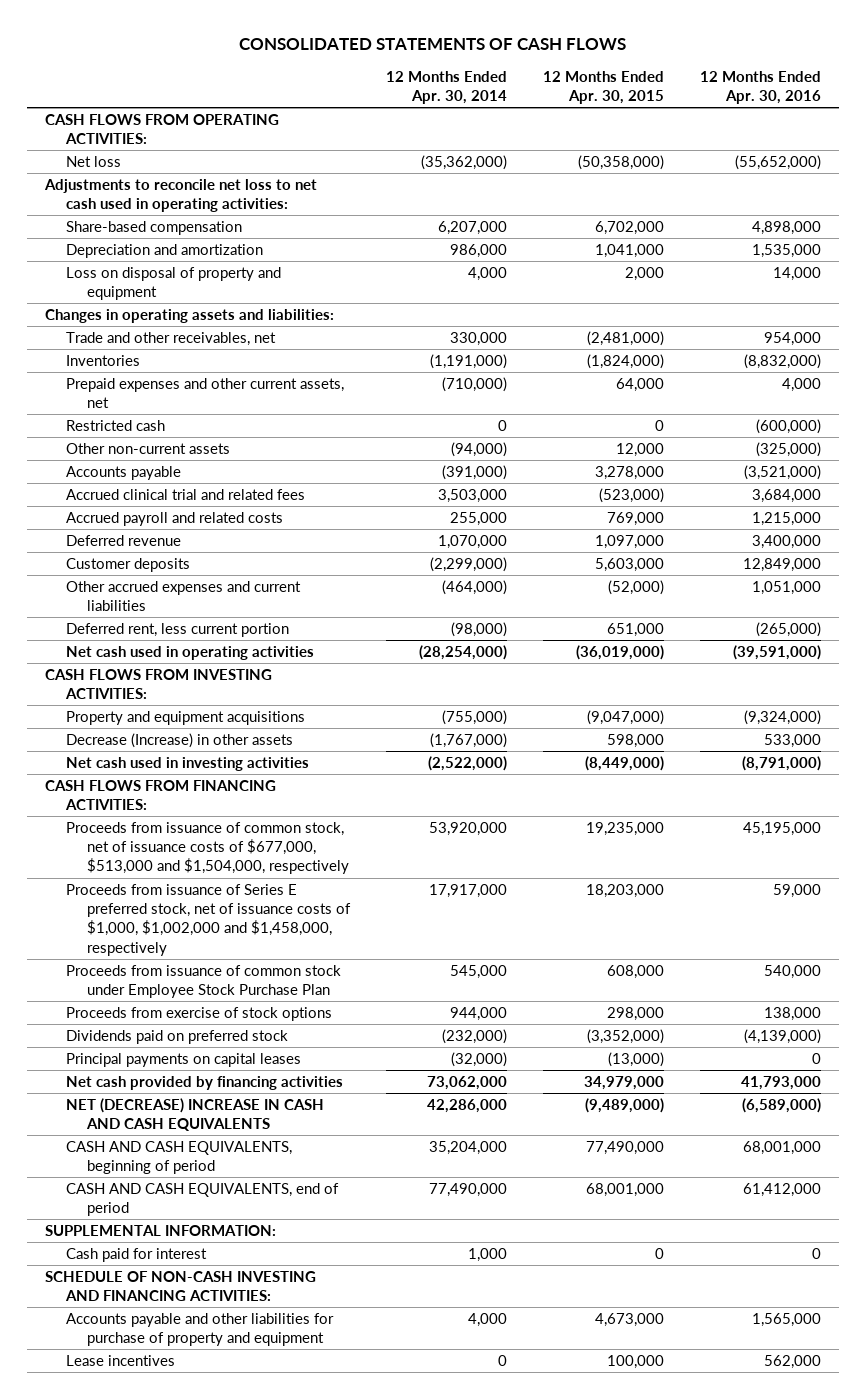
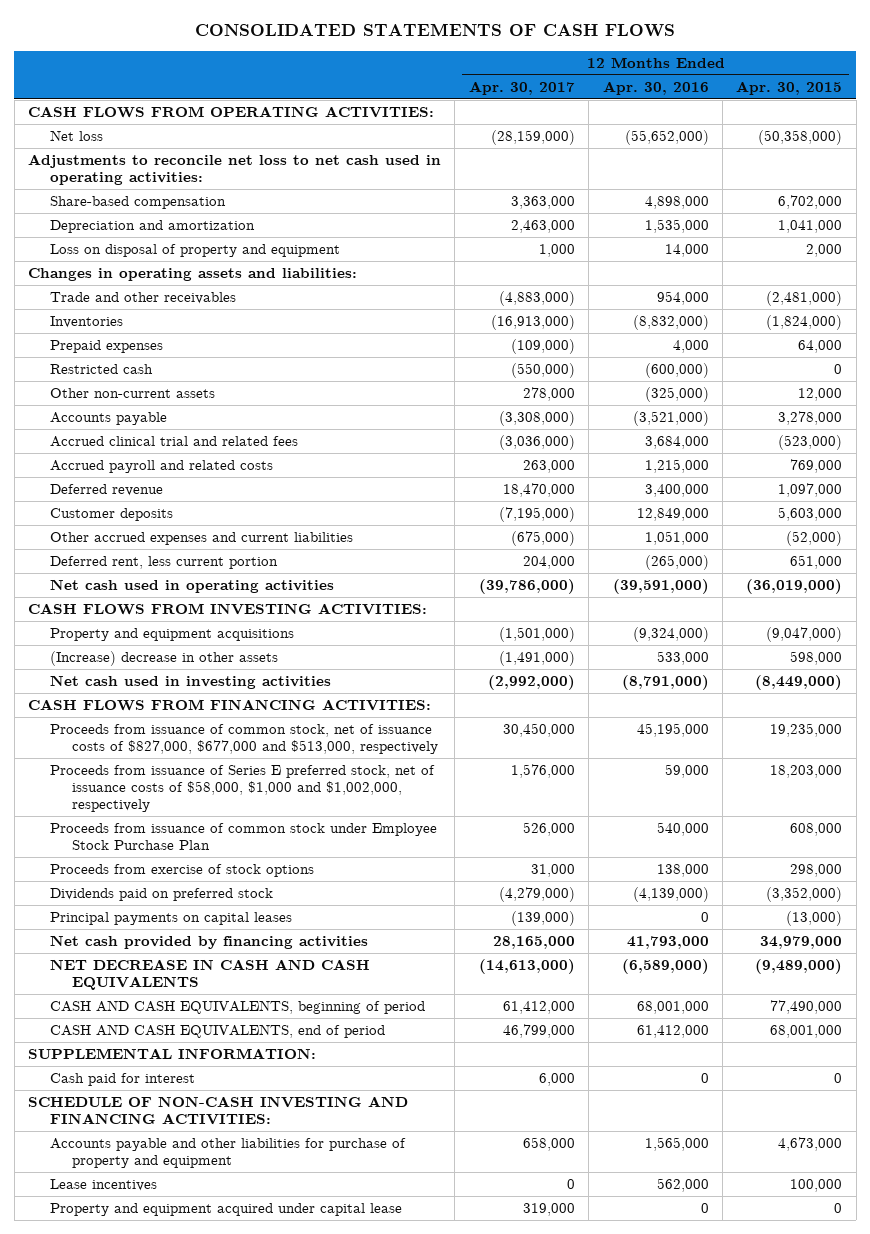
[385,70,507,104] 12 Months Ended Apr. 30, 2014 -> none
none -> [468,80,575,95] Apr. 30, 2017
[65,331,276,346] Trade and other receivables, net -> [50,291,237,304] Trade and other receivables
[65,377,344,409] Prepaid expenses and other current assets, net -> [50,339,164,353] Prepaid expenses
[65,732,293,748] Decrease (Increase) in other assets -> [50,650,279,666] (Increase) decrease in other assets
[65,821,349,875] Proceeds from issuance of common stock, net of issuance costs of $677,000, $513,000 and $1,504,000, respectively -> [50,723,439,754] Proceeds from issuance of common stock, net of issuance costs of $827,000, $677,000 and $513,000, respectively
[65,883,351,956] Proceeds from issuance of Series E preferred stock, net of issuance costs of $1,000, $1,002,000 and $1,458,000, respectively -> [50,764,436,812] Proceeds from issuance of Series E preferred stock, net of issuance costs of $58,000, $1,000 and $1,002,000, respectively
[65,1097,324,1132] NET (DECREASE) INCREASE IN CASH AND CASH EQUIVALENTS -> [50,958,371,990] NET DECREASE IN CASH AND CASH EQUIVALENTS
none -> [50,1202,403,1216] Property and equipment acquired under capital lease

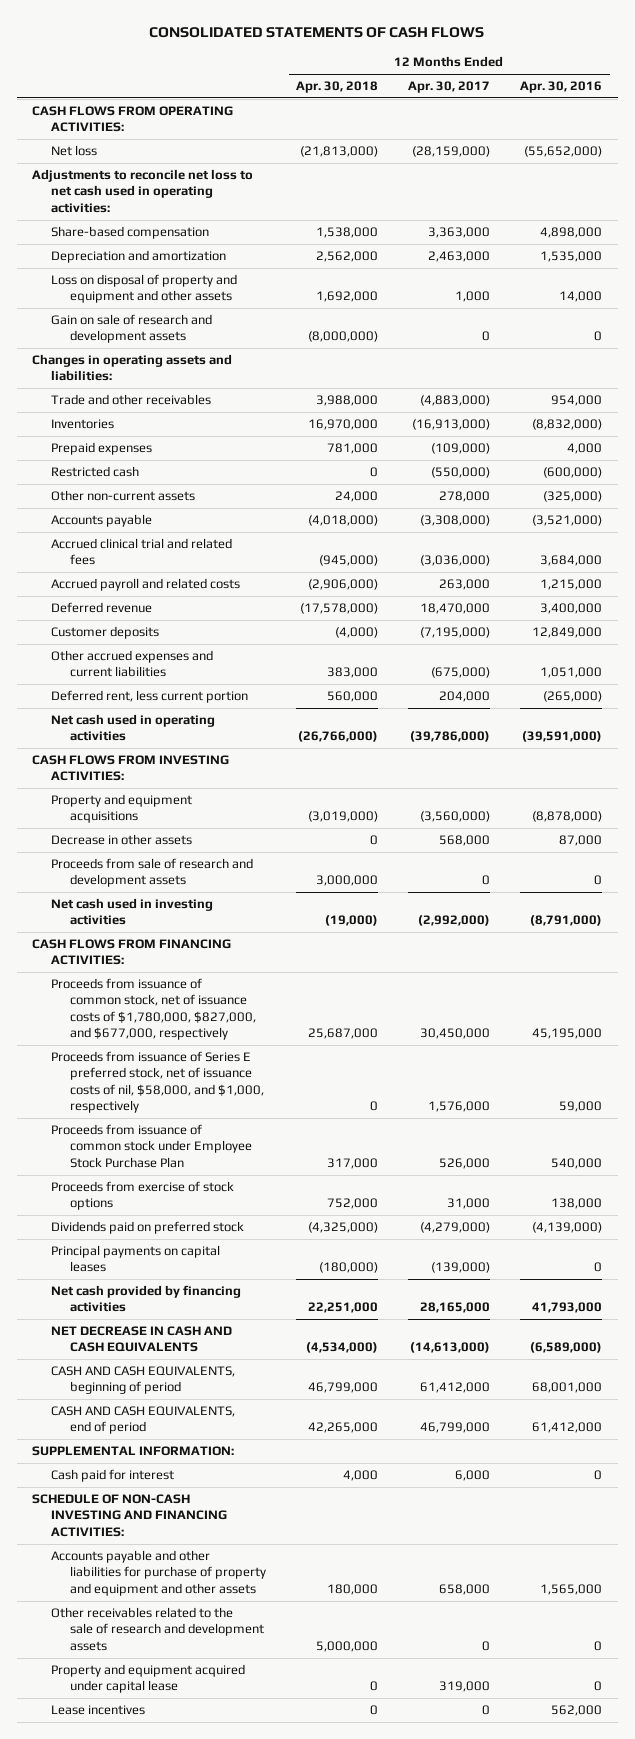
[736,80,843,95] Apr. 30, 2015 -> none
none -> [296,81,379,94] Apr. 30, 2018
[50,243,341,257] Loss on disposal of property and equipment -> [51,274,238,304] Loss on disposal of property and equipment and other assets
none -> [51,314,213,344] Gain on sale of research and development assets
[498,626,575,642] (1,501,000) -> [420,811,491,823] (3,560,000)
[632,626,709,642] (9,324,000) -> [532,811,603,823] (8,878,000)
[50,650,279,666] (Increase) decrease in other assets -> [51,834,193,846] Decrease in other assets
[498,650,575,666] (1,491,000) -> [439,835,491,847] 568,000
[656,650,709,665] 533,000 -> [559,835,603,847] 87,000
none -> [51,858,254,888] Proceeds from sale of research and development assets
[50,723,439,754] Proceeds from issuance of common stock, net of issuance costs of $827,000, $677,000 and $513,000, respectively -> [51,978,257,1041] Proceeds from issuance of common stock, net of issuance costs of $1,780,000, $827,000, and $677,000, respectively
[50,764,436,812] Proceeds from issuance of Series E preferred stock, net of issuance costs of $58,000, $1,000 and $1,002,000, respectively -> [51,1051,265,1114] Proceeds from issuance of Series E preferred stock, net of issuance costs of nil, $58,000, and $1,000, respectively
[50,1137,407,1168] Accounts payable and other liabilities for purchase of property and equipment -> [51,1550,267,1596] Accounts payable and other liabilities for purchase of property and equipment and other assets
none -> [51,1607,265,1651] Other receivables related to the sale of research and development assets
[50,1178,158,1191] Lease incentives -> [51,1705,146,1716] Lease incentives

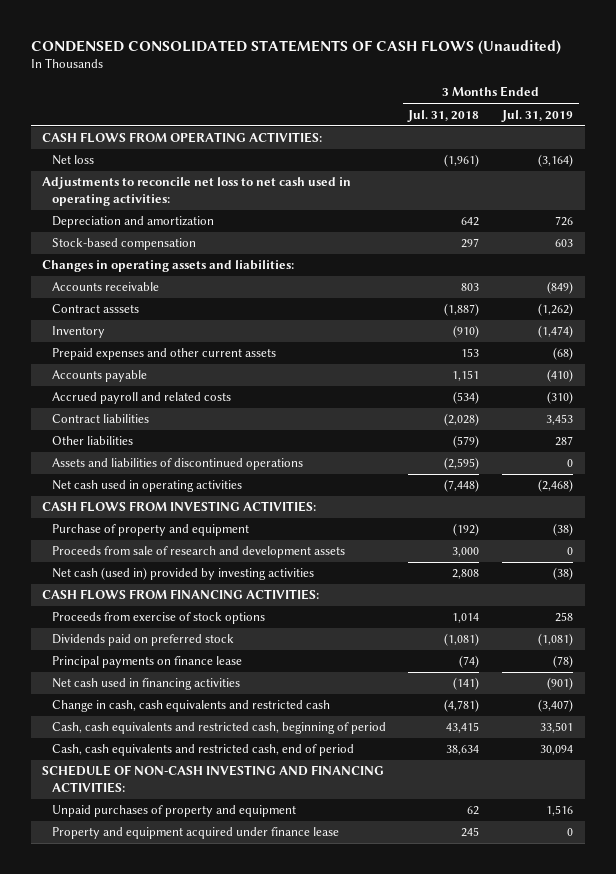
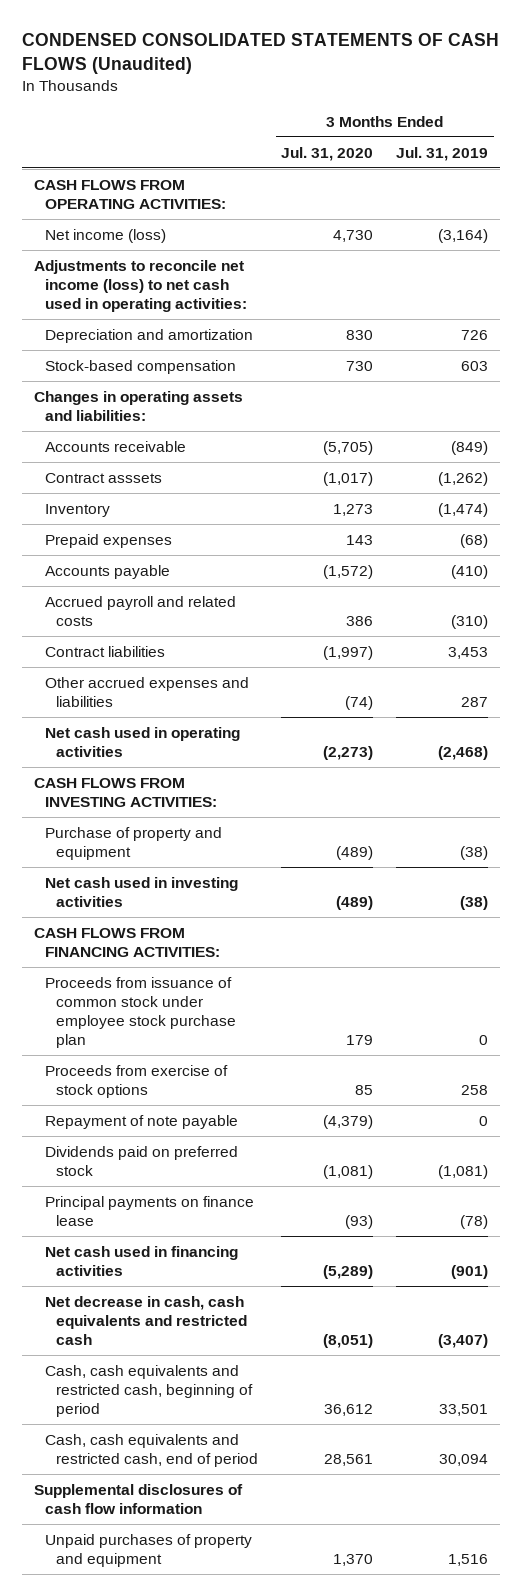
[407,109,480,122] Jul. 31, 2018 -> none
none -> [281,146,374,161] Jul. 31, 2020
[51,155,94,166] Net loss -> [45,228,167,243] Net income (loss)
[42,177,352,206] Adjustments to reconcile net loss to net cash used in operating activities: -> [33,259,248,312] Adjustments to reconcile net income (loss) to net cash used in operating activities:
[51,348,276,361] Prepaid expenses and other current assets -> [45,533,173,548] Prepaid expenses
[51,458,303,471] Assets and liabilities of discontinued operations -> none
[51,436,133,446] Other liabilities -> [45,676,250,707] Other accrued expenses and liabilities
[51,546,345,559] Proceeds from sale of research and development assets -> none
[51,567,314,581] Net cash (used in) provided by investing activities -> [45,876,239,907] Net cash used in investing activities
none -> [45,976,237,1048] Proceeds from issuance of common stock under employee stock purchase plan
none -> [45,1114,239,1129] Repayment of note payable
[51,700,330,713] Change in cash, cash equivalents and restricted cash -> [45,1295,248,1345] Net decrease in cash, cash equivalents and restricted cash
[42,765,385,793] SCHEDULE OF NON-CASH INVESTING AND FINANCING ACTIVITIES: -> none
none -> [33,1483,243,1514] Supplemental disclosures of cash flow information
[51,827,339,840] Property and equipment acquired under finance lease -> none

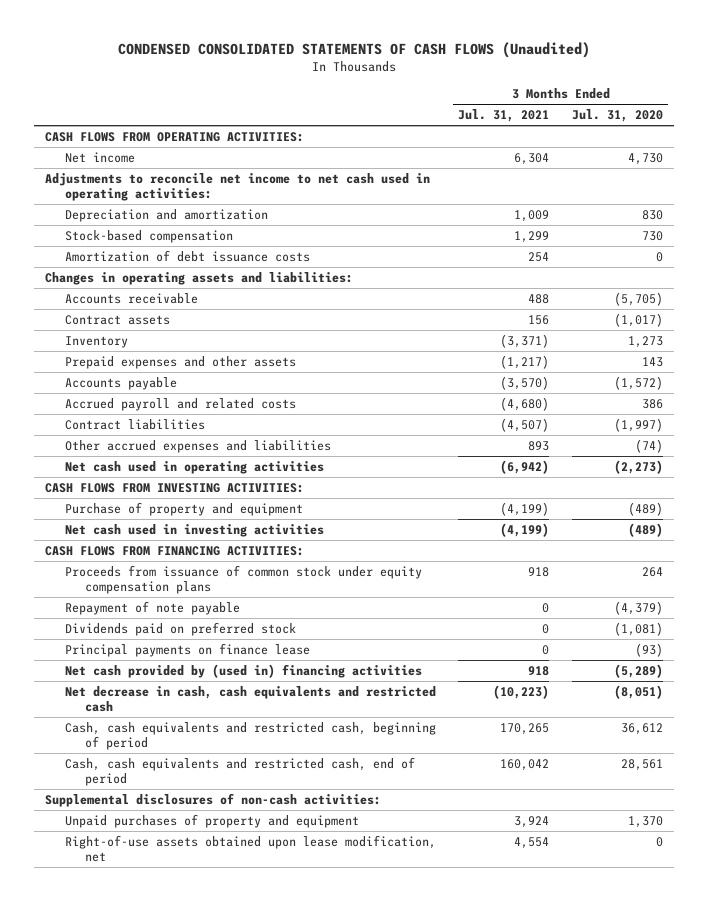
[396,146,489,161] Jul. 31, 2019 -> none
none -> [458,109,550,123] Jul. 31, 2021
[45,228,167,243] Net income (loss) -> [64,151,135,163] Net income
[33,259,248,312] Adjustments to reconcile net income (loss) to net cash used in operating activities: -> [45,172,431,201] Adjustments to reconcile net income to net cash used in operating activities:
none -> [64,249,310,262] Amortization of debt issuance costs
[45,472,163,483] Contract asssets -> [64,314,170,325] Contract assets
[45,533,173,548] Prepaid expenses -> [64,355,296,369] Prepaid expenses and other assets
[45,1064,229,1098] Proceeds from exercise of stock options -> none
[45,976,237,1048] Proceeds from issuance of common stock under employee stock purchase plan -> [64,564,422,594] Proceeds from issuance of common stock under equity compensation plans
[346,1034,374,1045] 179 -> [641,566,663,577] 264
[45,1245,239,1276] Net cash used in financing activities -> [64,663,422,678] Net cash provided by (used in) financing activities
[33,1483,243,1514] Supplemental disclosures of cash flow information -> [45,792,382,807] Supplemental disclosures of non-cash activities:
none -> [64,834,436,862] Right-of-use assets obtained upon lease modification, net

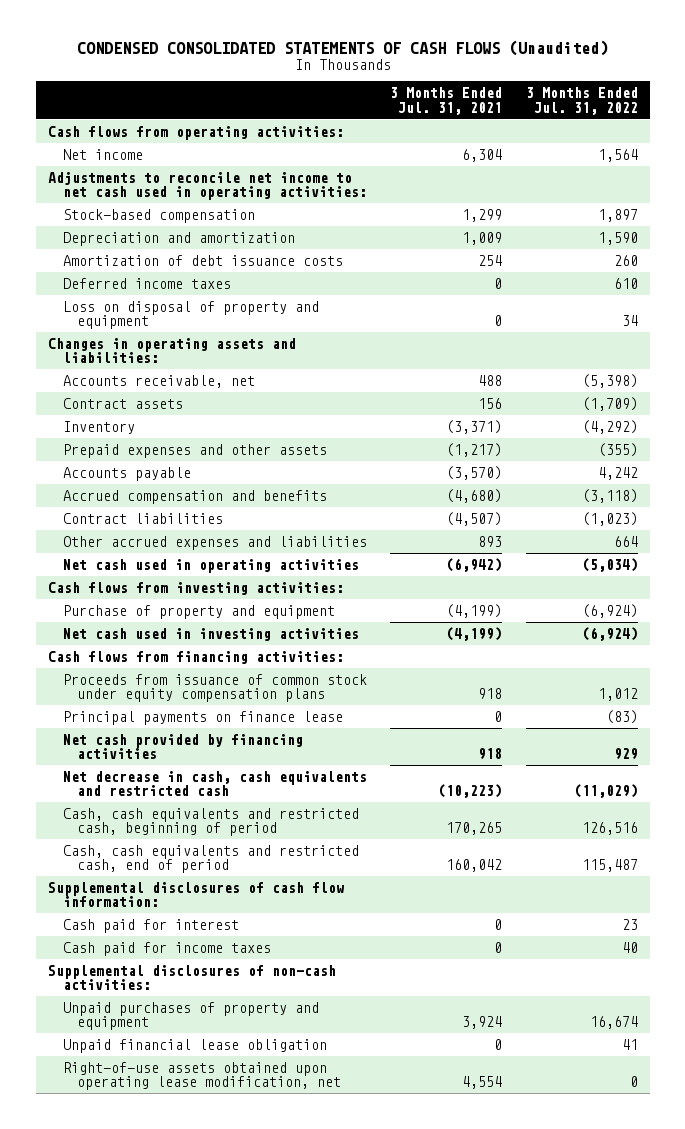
[571,109,663,123] Jul. 31, 2020 -> none
none -> [525,86,638,115] 3 Months Ended Jul. 31, 2022
[45,131,305,142] CASH FLOWS FROM OPERATING ACTIVITIES: -> [47,125,344,140] Cash flows from operating activities:
[64,208,268,222] Depreciation and amortization -> [62,231,295,246] Depreciation and amortization
none -> [62,277,231,289] Deferred income taxes
none -> [62,300,319,330] Loss on disposal of property and equipment
[64,292,198,304] Accounts receivable -> [62,374,255,388] Accounts receivable, net
[64,397,296,411] Accrued payroll and related costs -> [62,489,327,504] Accrued compensation and benefits
[45,482,305,493] CASH FLOWS FROM INVESTING ACTIVITIES: -> [47,581,344,595] Cash flows from investing activities:
[45,545,305,556] CASH FLOWS FROM FINANCING ACTIVITIES: -> [47,650,344,664] Cash flows from financing activities:
[64,600,240,615] Repayment of note payable -> none
[64,621,296,636] Dividends paid on preferred stock -> none
[64,663,422,678] Net cash provided by (used in) financing activities -> [62,733,303,760] Net cash provided by financing activities
none -> [47,881,344,908] Supplemental disclosures of cash flow information:
none -> [62,918,239,933] Cash paid for interest
none -> [62,941,271,956] Cash paid for income taxes
none -> [62,1038,327,1053] Unpaid financial lease obligation
[64,834,436,862] Right-of-use assets obtained upon lease modification, net -> [62,1061,342,1091] Right-of-use assets obtained upon operating lease modification, net

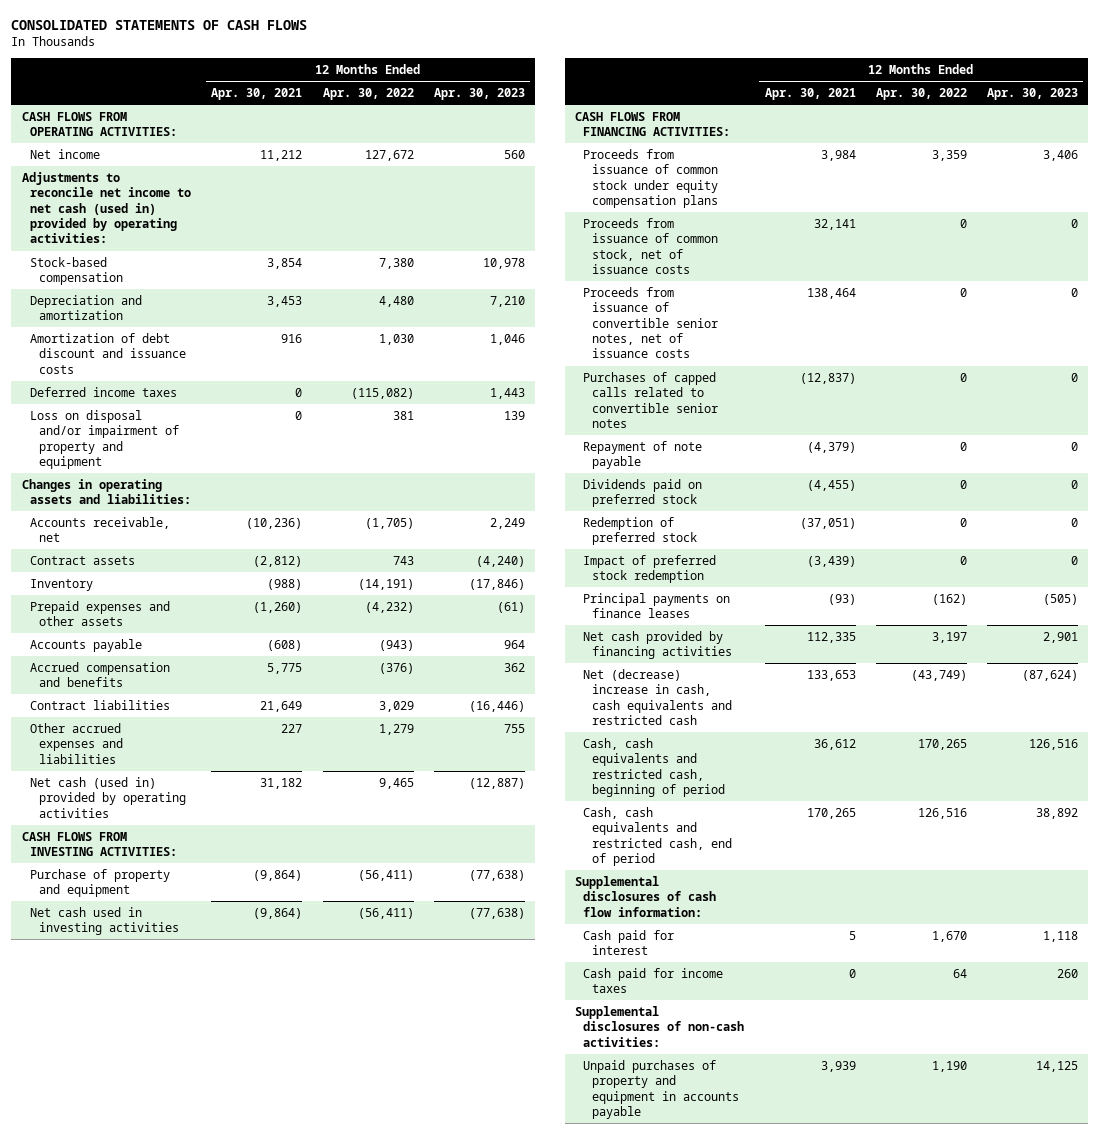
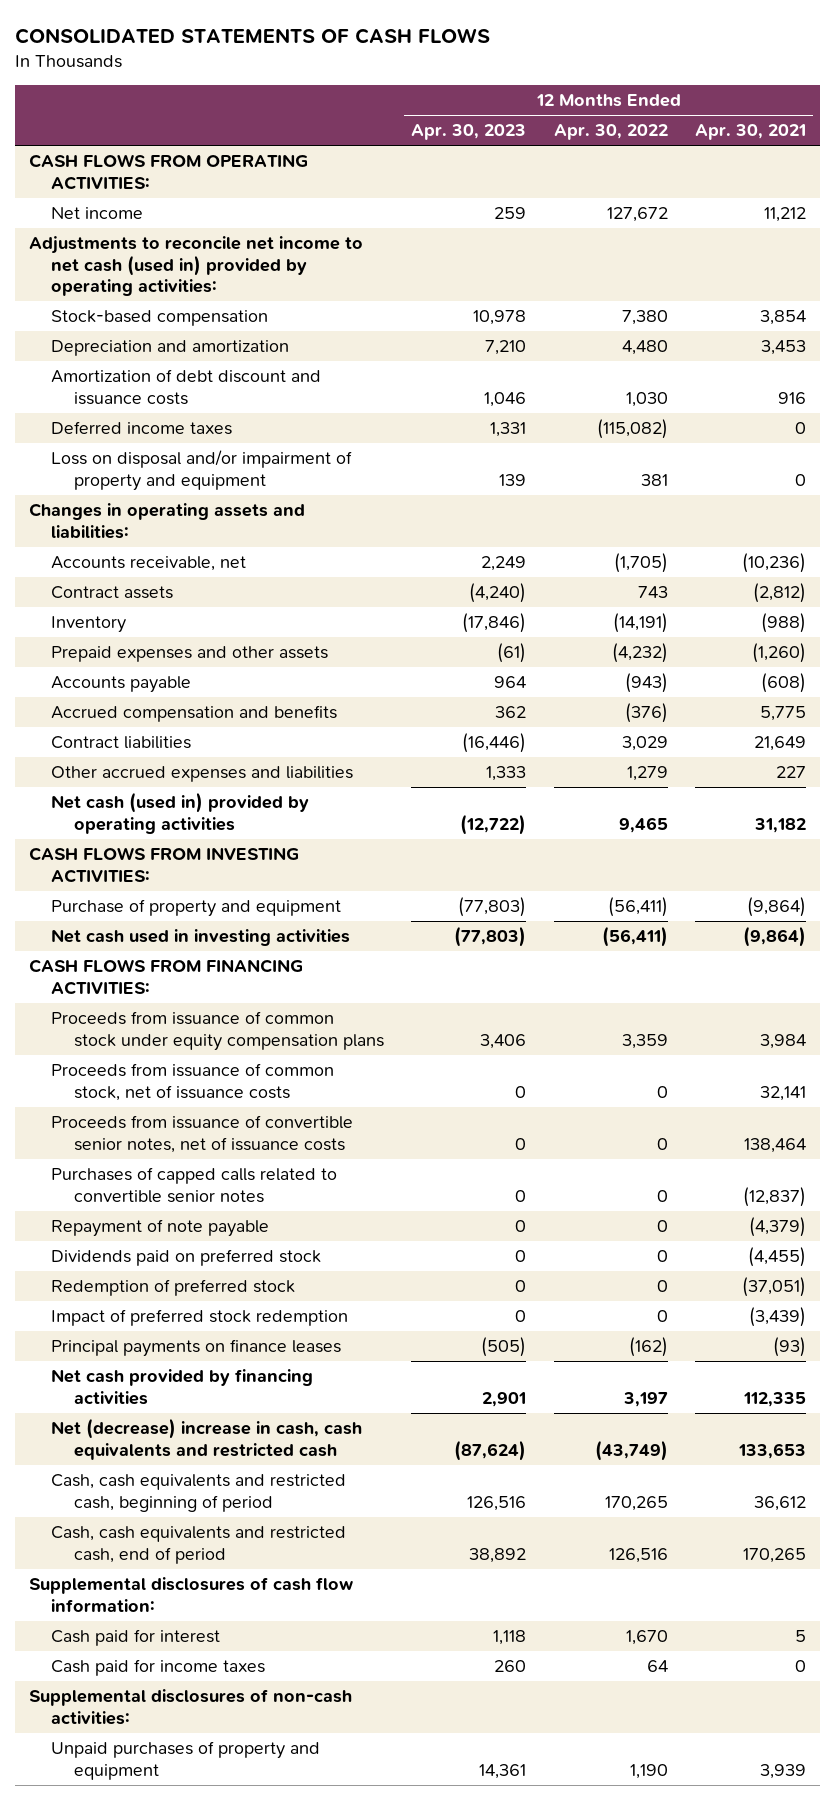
[503,149,525,159] 560 -> [494,207,527,220] 259
[489,387,525,399] 1,443 -> [490,422,527,438] 1,331
[503,723,525,733] 755 -> [486,766,527,782] 1,333
[468,777,525,789] (12,887) -> [460,813,527,835] (12,722)
[468,869,525,881] (77,638) -> [458,897,527,918] (77,803)
[468,907,525,919] (77,638) -> [454,926,527,948] (77,803)
[583,1059,740,1120] Unpaid purchases of property and equipment in accounts payable -> [51,1741,321,1780] Unpaid purchases of property and equipment
[1035,1060,1078,1072] 14,125 -> [479,1763,527,1779] 14,361

